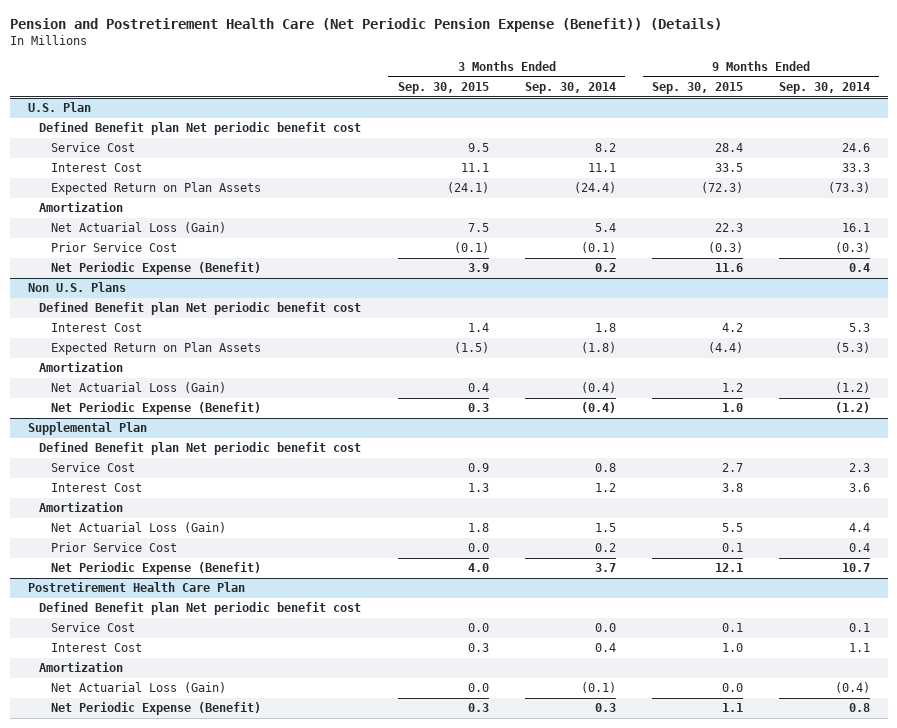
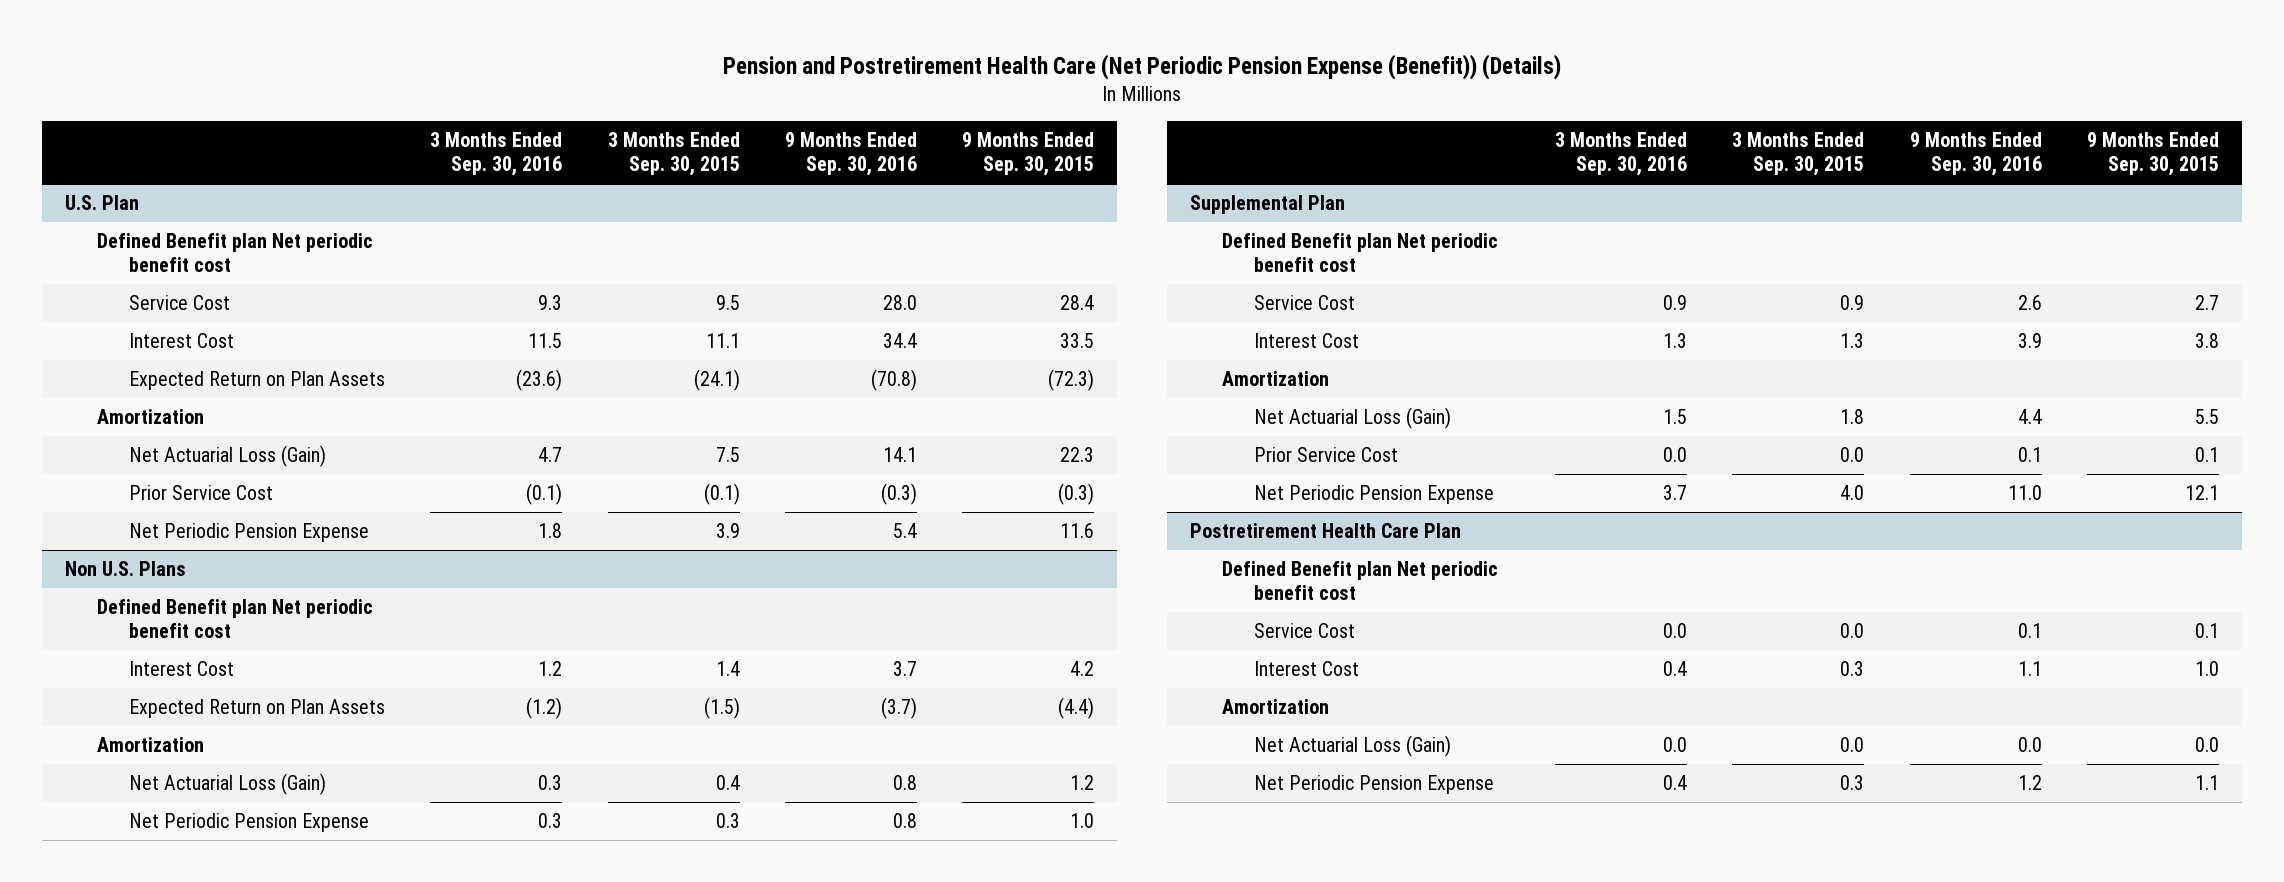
[524,82,616,95] Sep. 30, 2014 -> none
[778,82,870,95] Sep. 30, 2014 -> none
none -> [430,132,563,177] 3 Months Ended Sep. 30, 2016
none -> [784,132,917,177] 9 Months Ended Sep. 30, 2016
[51,262,262,276] Net Periodic Expense (Benefit) -> [129,523,370,543] Net Periodic Pension Expense
[51,402,262,416] Net Periodic Expense (Benefit) -> [129,813,370,833] Net Periodic Pension Expense
[51,562,262,576] Net Periodic Expense (Benefit) -> [1253,485,1494,505] Net Periodic Pension Expense
[51,702,262,716] Net Periodic Expense (Benefit) -> [1253,775,1494,795] Net Periodic Pension Expense

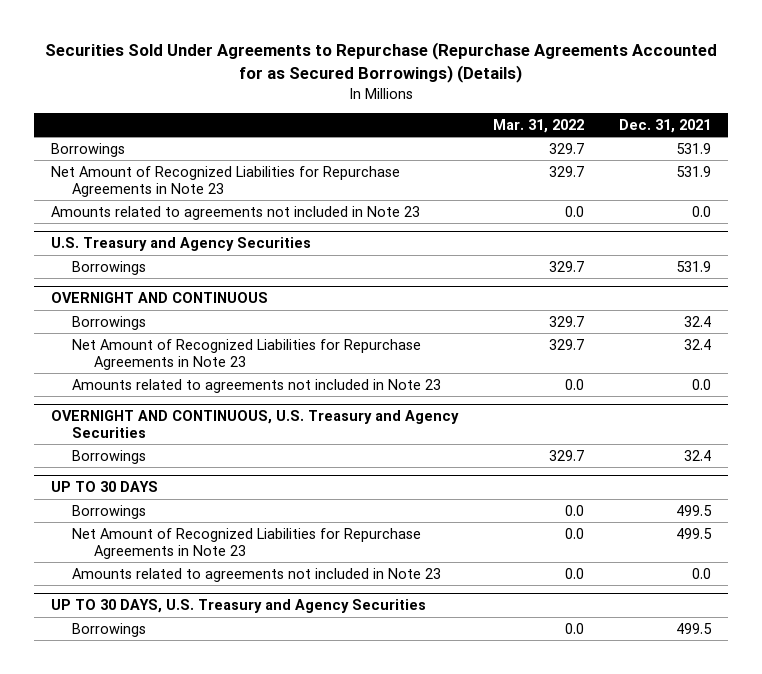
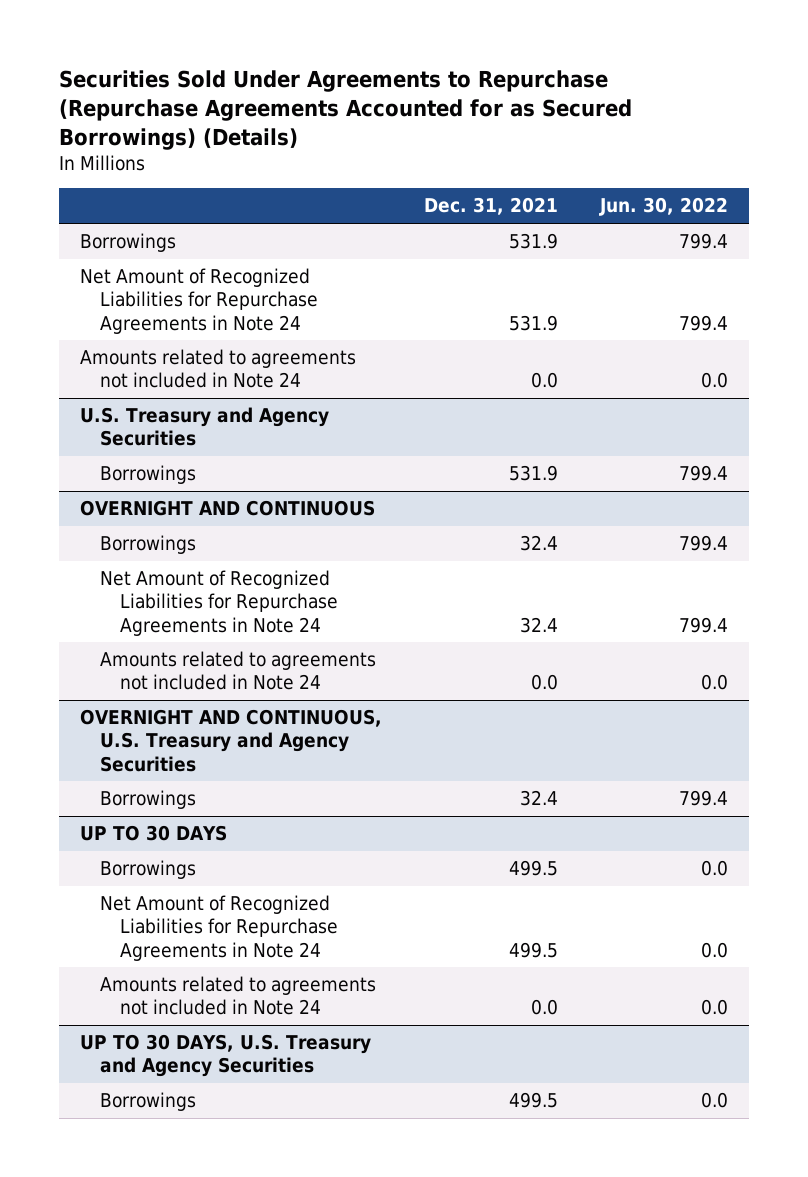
[493,118,585,133] Mar. 31, 2022 -> none
none -> [599,197,729,217] Jun. 30, 2022
[51,165,401,197] Net Amount of Recognized Liabilities for Repurchase Agreements in Note 23 -> [79,268,318,334] Net Amount of Recognized Liabilities for Repurchase Agreements in Note 24
[51,205,421,220] Amounts related to agreements not included in Note 23 -> [79,349,356,389] Amounts related to agreements not included in Note 24
[72,338,422,370] Net Amount of Recognized Liabilities for Repurchase Agreements in Note 23 -> [99,570,338,636] Net Amount of Recognized Liabilities for Repurchase Agreements in Note 24
[72,378,442,393] Amounts related to agreements not included in Note 23 -> [99,651,376,691] Amounts related to agreements not included in Note 24
[72,527,422,559] Net Amount of Recognized Liabilities for Repurchase Agreements in Note 23 -> [99,895,338,961] Net Amount of Recognized Liabilities for Repurchase Agreements in Note 24
[72,567,442,582] Amounts related to agreements not included in Note 23 -> [99,976,376,1016] Amounts related to agreements not included in Note 24

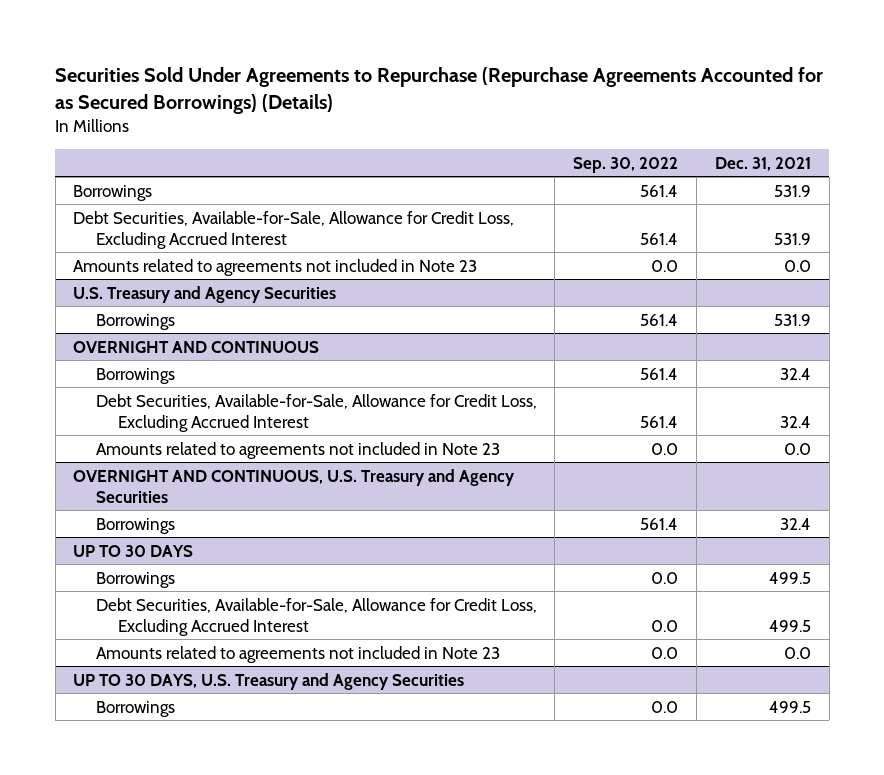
[599,197,729,217] Jun. 30, 2022 -> none
none -> [573,156,679,173] Sep. 30, 2022
[79,268,318,334] Net Amount of Recognized Liabilities for Repurchase Agreements in Note 24 -> [73,210,515,249] Debt Securities, Available-for-Sale, Allowance for Credit Loss, Excluding Accrued Interest
[79,349,356,389] Amounts related to agreements not included in Note 24 -> [73,258,478,276] Amounts related to agreements not included in Note 23
[99,570,338,636] Net Amount of Recognized Liabilities for Repurchase Agreements in Note 24 -> [95,393,537,432] Debt Securities, Available-for-Sale, Allowance for Credit Loss, Excluding Accrued Interest
[99,651,376,691] Amounts related to agreements not included in Note 24 -> [95,441,500,459] Amounts related to agreements not included in Note 23
[99,895,338,961] Net Amount of Recognized Liabilities for Repurchase Agreements in Note 24 -> [95,597,537,636] Debt Securities, Available-for-Sale, Allowance for Credit Loss, Excluding Accrued Interest
[99,976,376,1016] Amounts related to agreements not included in Note 24 -> [95,645,500,663] Amounts related to agreements not included in Note 23

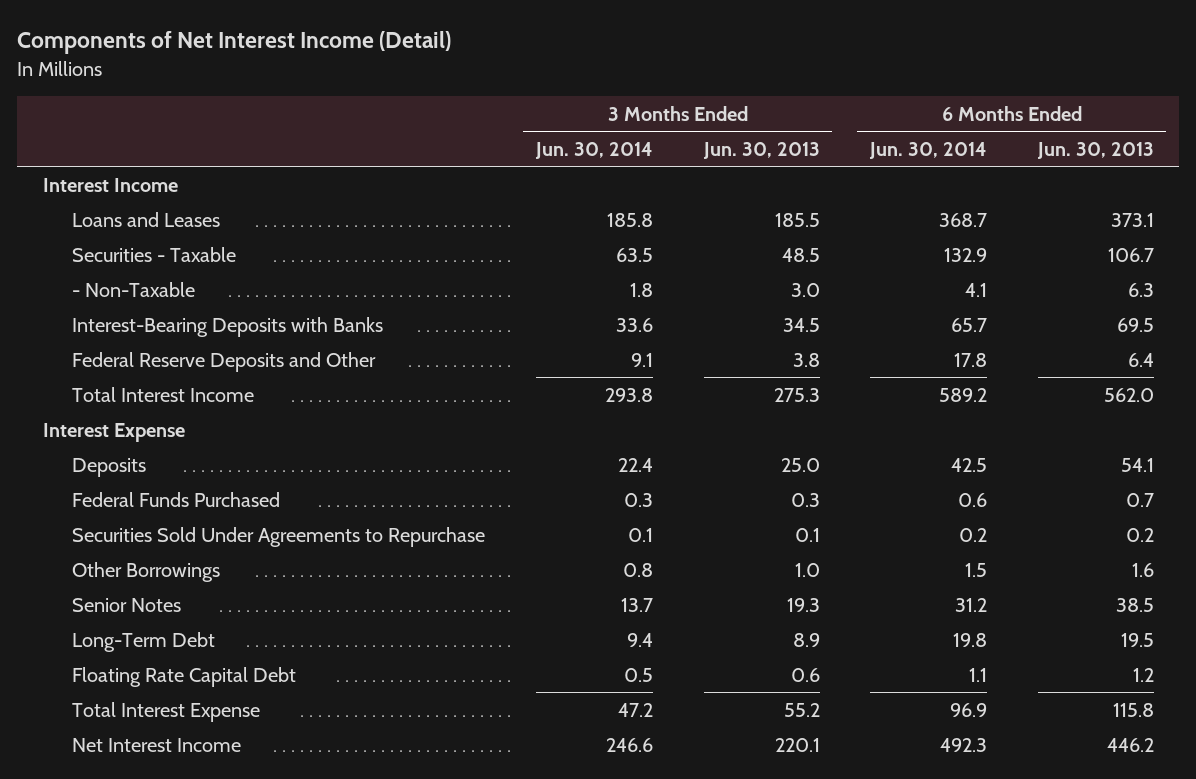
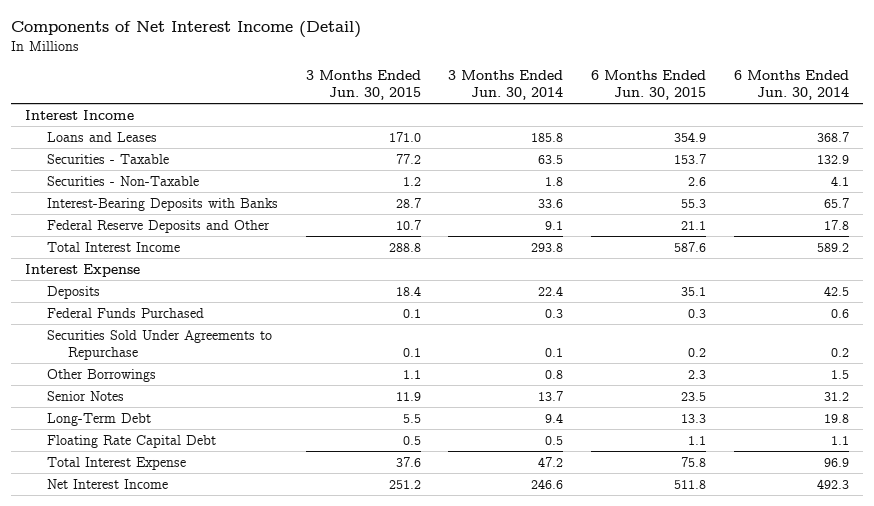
[702,141,820,159] Jun. 30, 2013 -> none
[1036,141,1154,159] Jun. 30, 2013 -> none
none -> [305,70,421,101] 3 Months Ended Jun. 30, 2015
none -> [591,70,707,101] 6 Months Ended Jun. 30, 2015
[72,281,196,297] - Non-Taxable -> [46,175,199,186] Securities - Non-Taxable

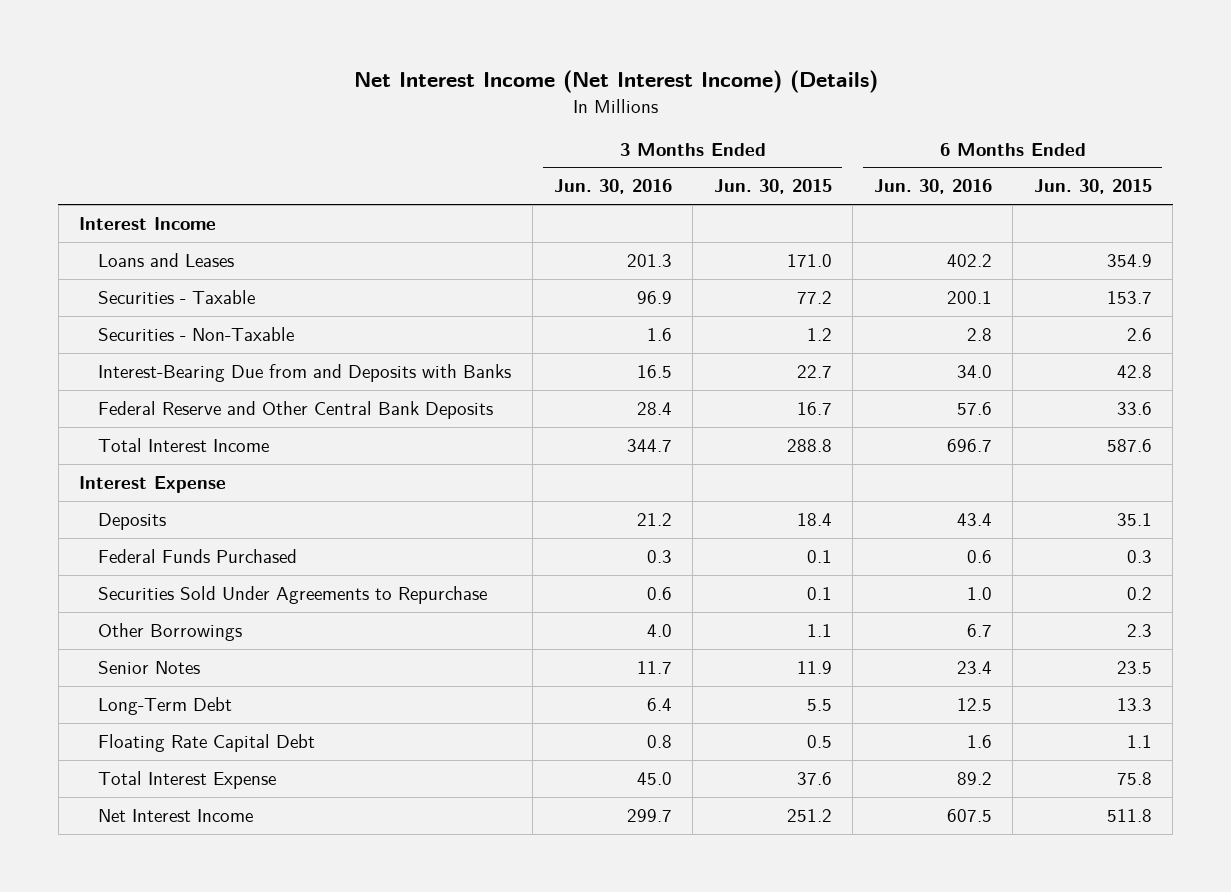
[11,21,362,39] Components of Net Interest Income (Detail) -> [353,70,878,94] Net Interest Income (Net Interest Income) (Details)
[448,70,564,101] 3 Months Ended Jun. 30, 2014 -> none
[734,70,850,101] 6 Months Ended Jun. 30, 2014 -> none
none -> [553,179,672,195] Jun. 30, 2016
none -> [873,179,992,195] Jun. 30, 2016
[46,197,278,211] Interest-Bearing Deposits with Banks -> [98,363,512,382] Interest-Bearing Due from and Deposits with Banks
[395,197,421,208] 28.7 -> [796,364,832,378] 22.7
[681,198,707,208] 55.3 -> [1116,364,1152,378] 42.8
[46,219,270,233] Federal Reserve Deposits and Other -> [98,400,494,419] Federal Reserve and Other Central Bank Deposits
[395,219,421,230] 10.7 -> [796,401,832,415] 16.7
[681,220,707,230] 21.1 -> [1116,401,1152,415] 33.6

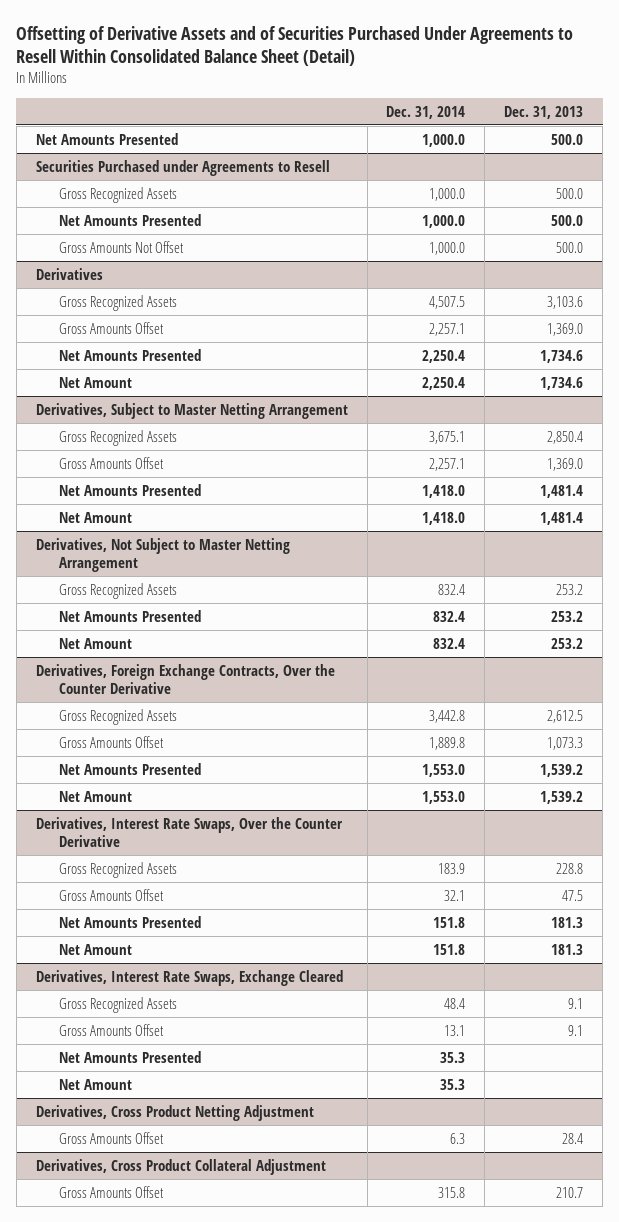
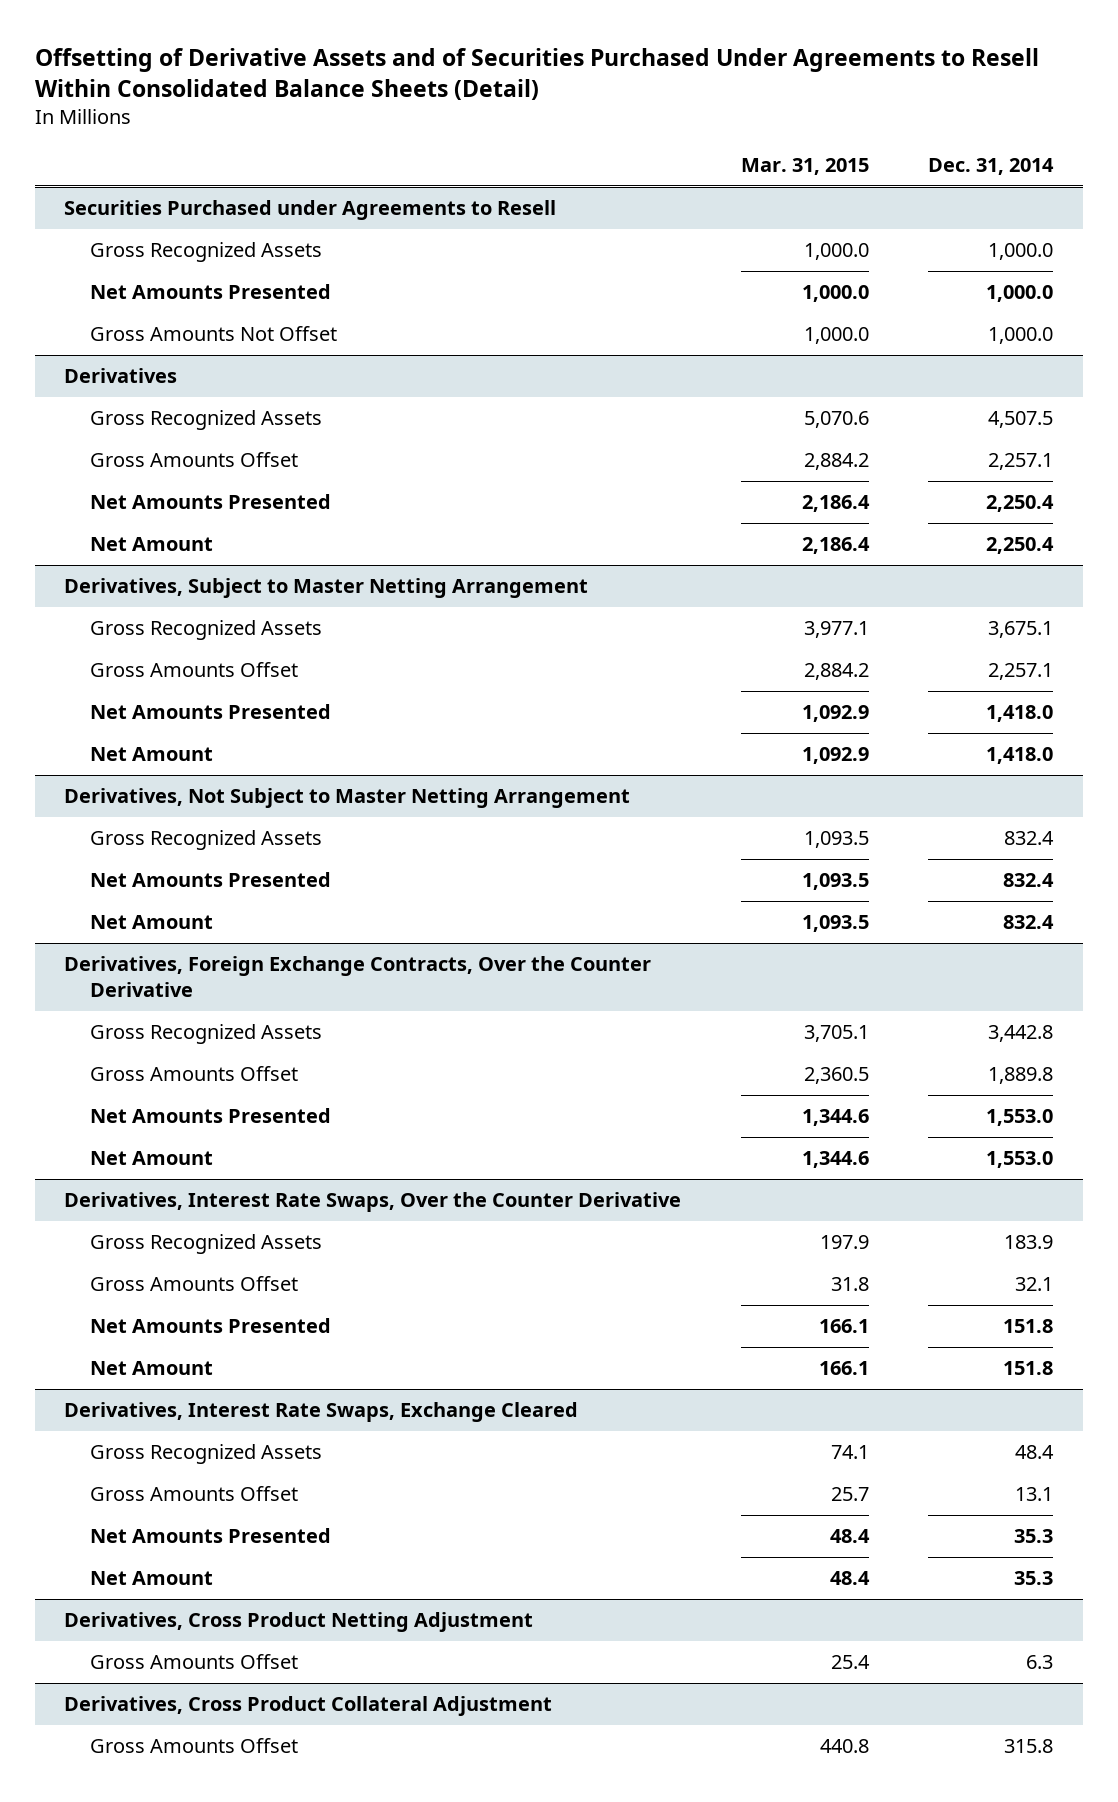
[16,25,574,66] Offsetting of Derivative Assets and of Securities Purchased Under Agreements to Resell Within Consolidated Balance Sheet (Detail) -> [34,47,1039,100] Offsetting of Derivative Assets and of Securities Purchased Under Agreements to Resell Within Consolidated Balance Sheets (Detail)
[504,105,584,119] Dec. 31, 2013 -> none
none -> [740,158,869,176] Mar. 31, 2015
[35,132,178,145] Net Amounts Presented -> none

